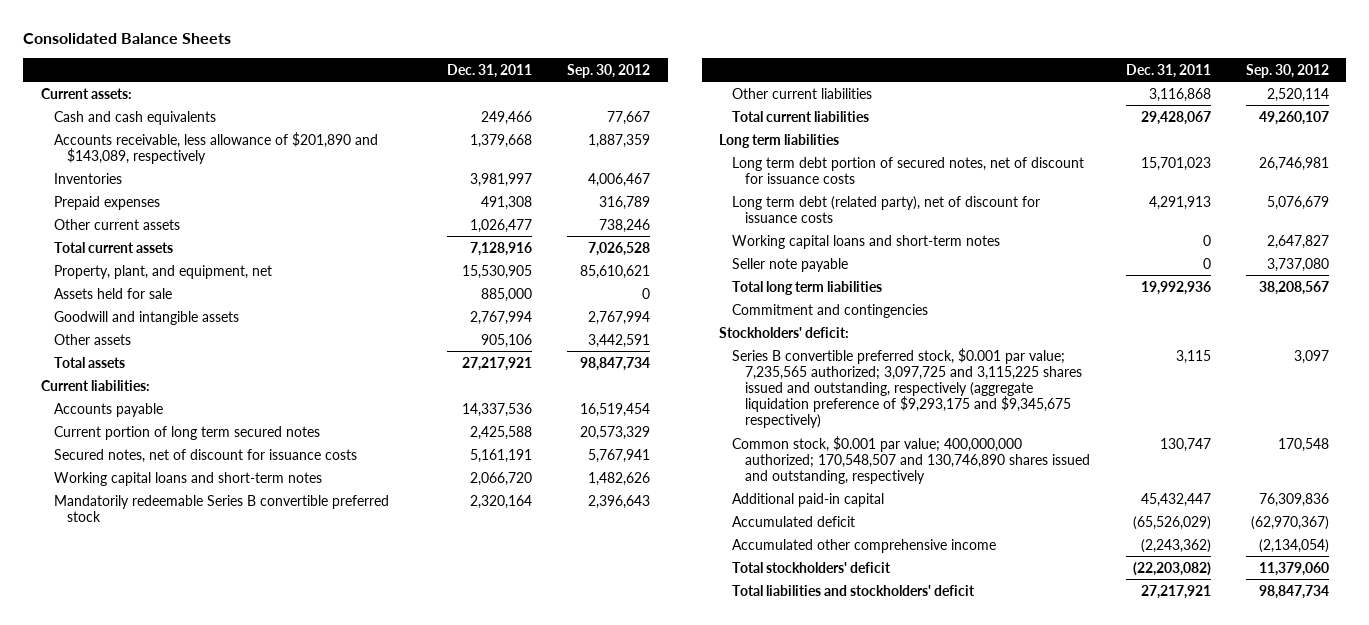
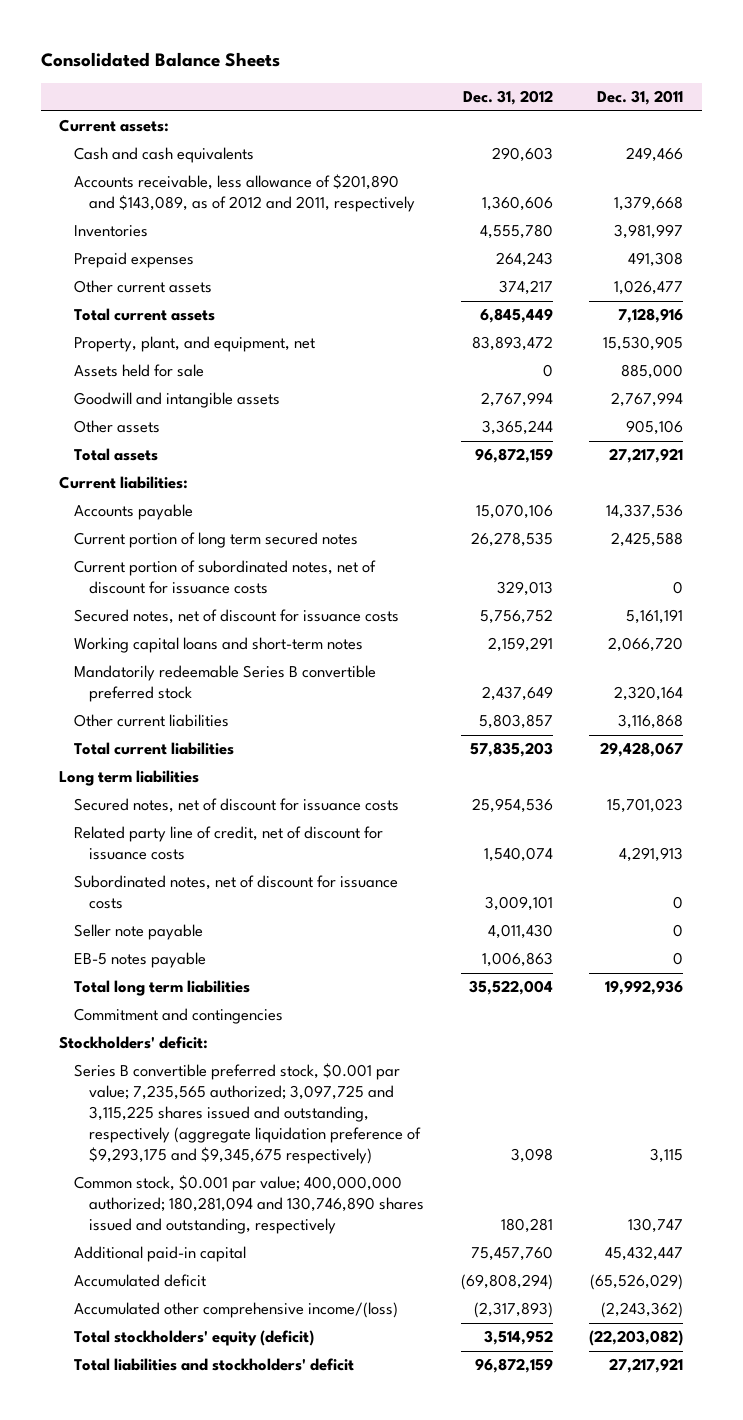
[566,63,650,78] Sep. 30, 2012 -> none
none -> [462,90,553,106] Dec. 31, 2012
[53,131,378,164] Accounts receivable, less allowance of $201,890 and $143,089, respectively -> [74,174,415,213] Accounts receivable, less allowance of $201,890 and $143,089, as of 2012 and 2011, respectively
none -> [74,560,377,595] Current portion of subordinated notes, net of discount for issuance costs
[732,234,1001,249] Working capital loans and short-term notes -> none
[732,156,1085,184] Long term debt portion of secured notes, net of discount for issuance costs -> [74,798,400,814] Secured notes, net of discount for issuance costs
[732,195,1041,223] Long term debt (related party), net of discount for issuance costs -> [74,826,384,861] Related party line of credit, net of discount for issuance costs
none -> [74,875,399,910] Subordinated notes, net of discount for issuance costs
none -> [74,952,207,969] EB-5 notes payable
[732,435,1091,484] Common stock, $0.001 par value; 400,000,000 authorized; 170,548,507 and 130,746,890 shares issued and outstanding, respectively -> [74,1175,424,1235] Common stock, $0.001 par value; 400,000,000 authorized; 180,281,094 and 130,746,890 shares issued and outstanding, respectively
[732,538,997,553] Accumulated other comprehensive income -> [74,1302,399,1319] Accumulated other comprehensive income/(loss)
[732,561,892,573] Total stockholders' deficit -> [74,1330,315,1347] Total stockholders' equity (deficit)

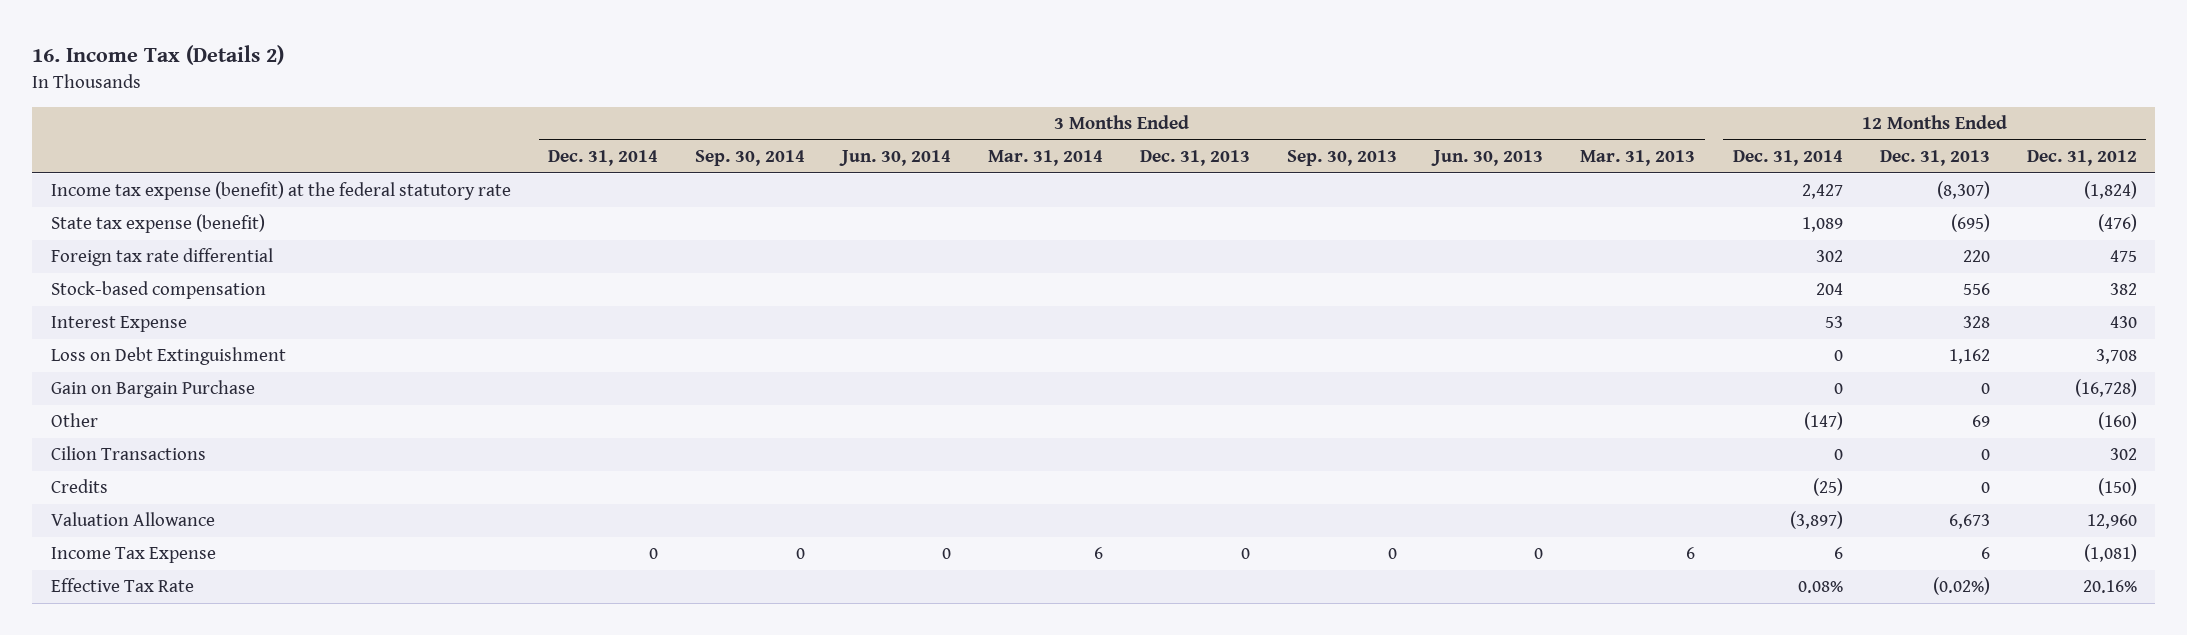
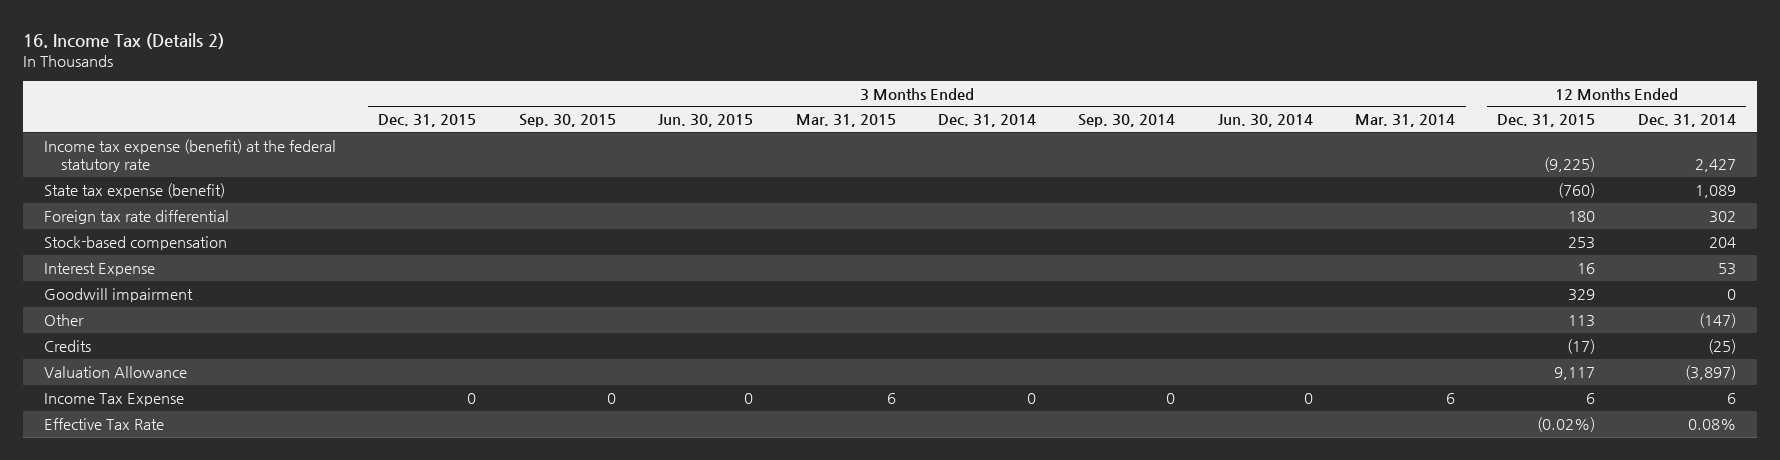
[1140,150,1251,167] Dec. 31, 2013 -> none
[1287,150,1398,167] Sep. 30, 2013 -> none
[1431,150,1544,167] Jun. 30, 2013 -> none
[1580,150,1696,167] Mar. 31, 2013 -> none
[1879,150,1990,167] Dec. 31, 2013 -> none
[2026,150,2137,167] Dec. 31, 2012 -> none
none -> [378,114,477,128] Dec. 31, 2015
none -> [518,114,616,128] Sep. 30, 2015
none -> [658,114,754,128] Jun. 30, 2015
none -> [795,114,896,128] Mar. 31, 2015
none -> [1497,114,1596,128] Dec. 31, 2015
[50,347,286,366] Loss on Debt Extinguishment -> none
[50,380,255,399] Gain on Bargain Purchase -> none
none -> [44,287,194,302] Goodwill impairment
[50,446,206,461] Cilion Transactions -> none

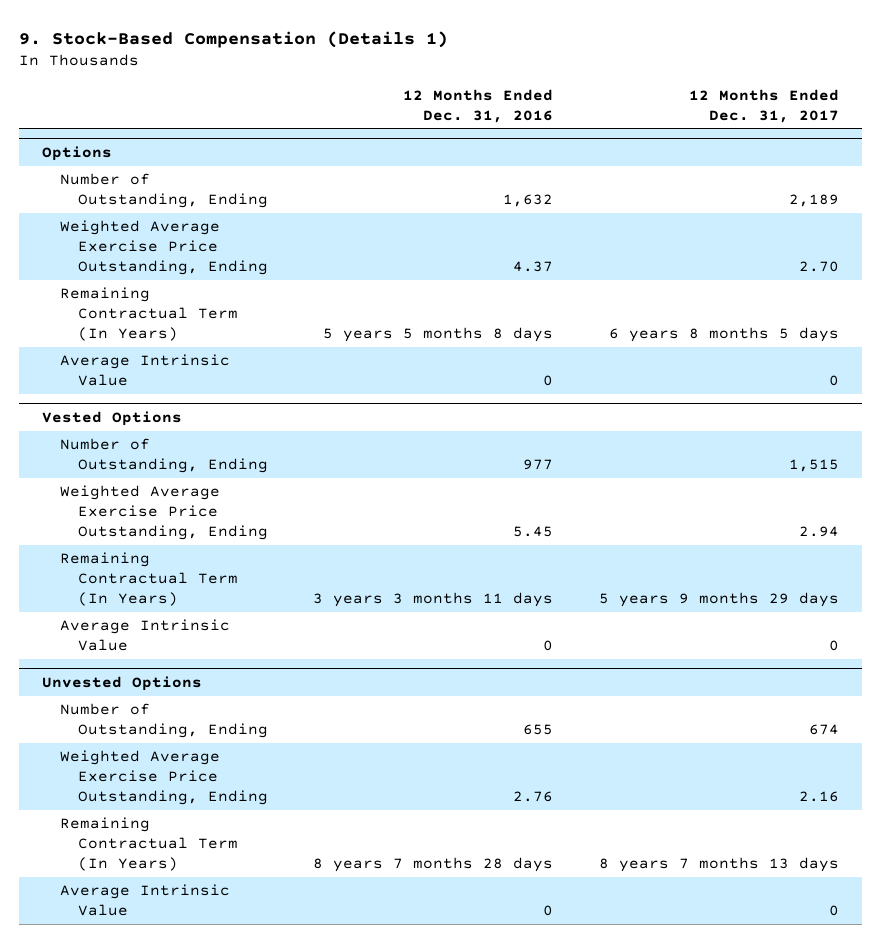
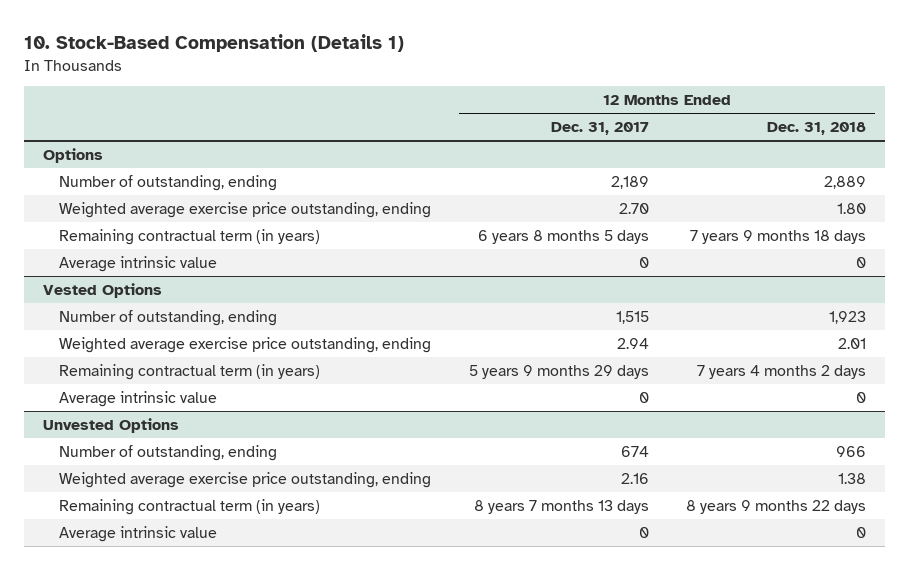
[19,31,449,49] 9. Stock-Based Compensation (Details 1) -> [24,34,405,53] 10. Stock-Based Compensation (Details 1)
[403,88,554,123] 12 Months Ended Dec. 31, 2016 -> none
none -> [766,122,866,136] Dec. 31, 2018
[59,173,268,209] Number of Outstanding, Ending -> [59,174,278,191] Number of outstanding, ending
[59,220,268,276] Weighted Average Exercise Price Outstanding, Ending -> [59,201,432,218] Weighted average exercise price outstanding, ending
[59,287,238,342] Remaining Contractual Term (In Years) -> [59,228,321,245] Remaining contractual term (in years)
[59,354,230,387] Average Intrinsic Value -> [59,255,218,272] Average intrinsic value
[59,438,268,474] Number of Outstanding, Ending -> [59,309,278,326] Number of outstanding, ending
[59,485,268,541] Weighted Average Exercise Price Outstanding, Ending -> [59,336,432,353] Weighted average exercise price outstanding, ending
[59,552,238,607] Remaining Contractual Term (In Years) -> [59,363,321,380] Remaining contractual term (in years)
[59,619,230,652] Average Intrinsic Value -> [59,390,218,407] Average intrinsic value
[59,703,268,739] Number of Outstanding, Ending -> [59,444,278,461] Number of outstanding, ending
[59,750,268,806] Weighted Average Exercise Price Outstanding, Ending -> [59,471,432,488] Weighted average exercise price outstanding, ending
[59,817,238,872] Remaining Contractual Term (In Years) -> [59,498,321,515] Remaining contractual term (in years)
[59,884,230,917] Average Intrinsic Value -> [59,525,218,542] Average intrinsic value

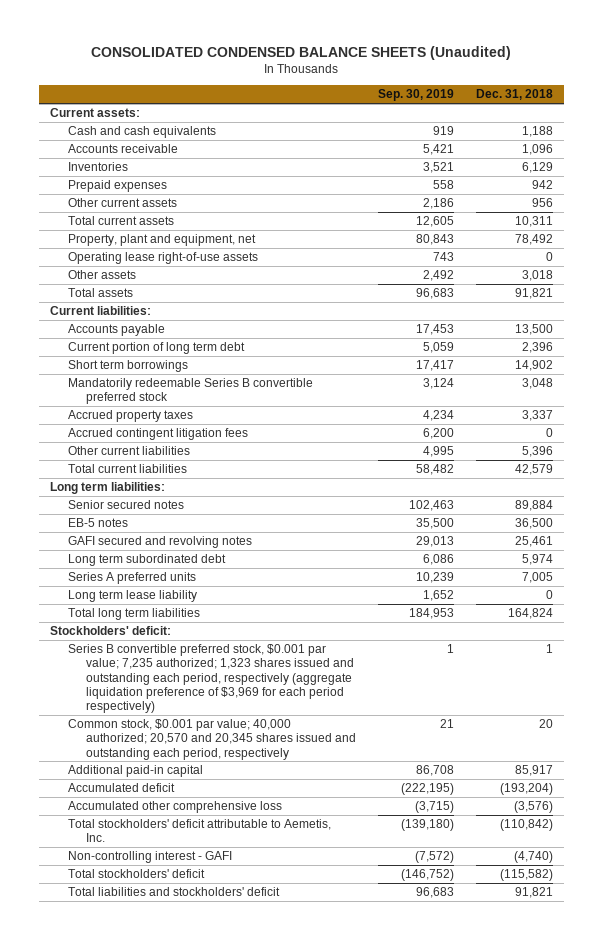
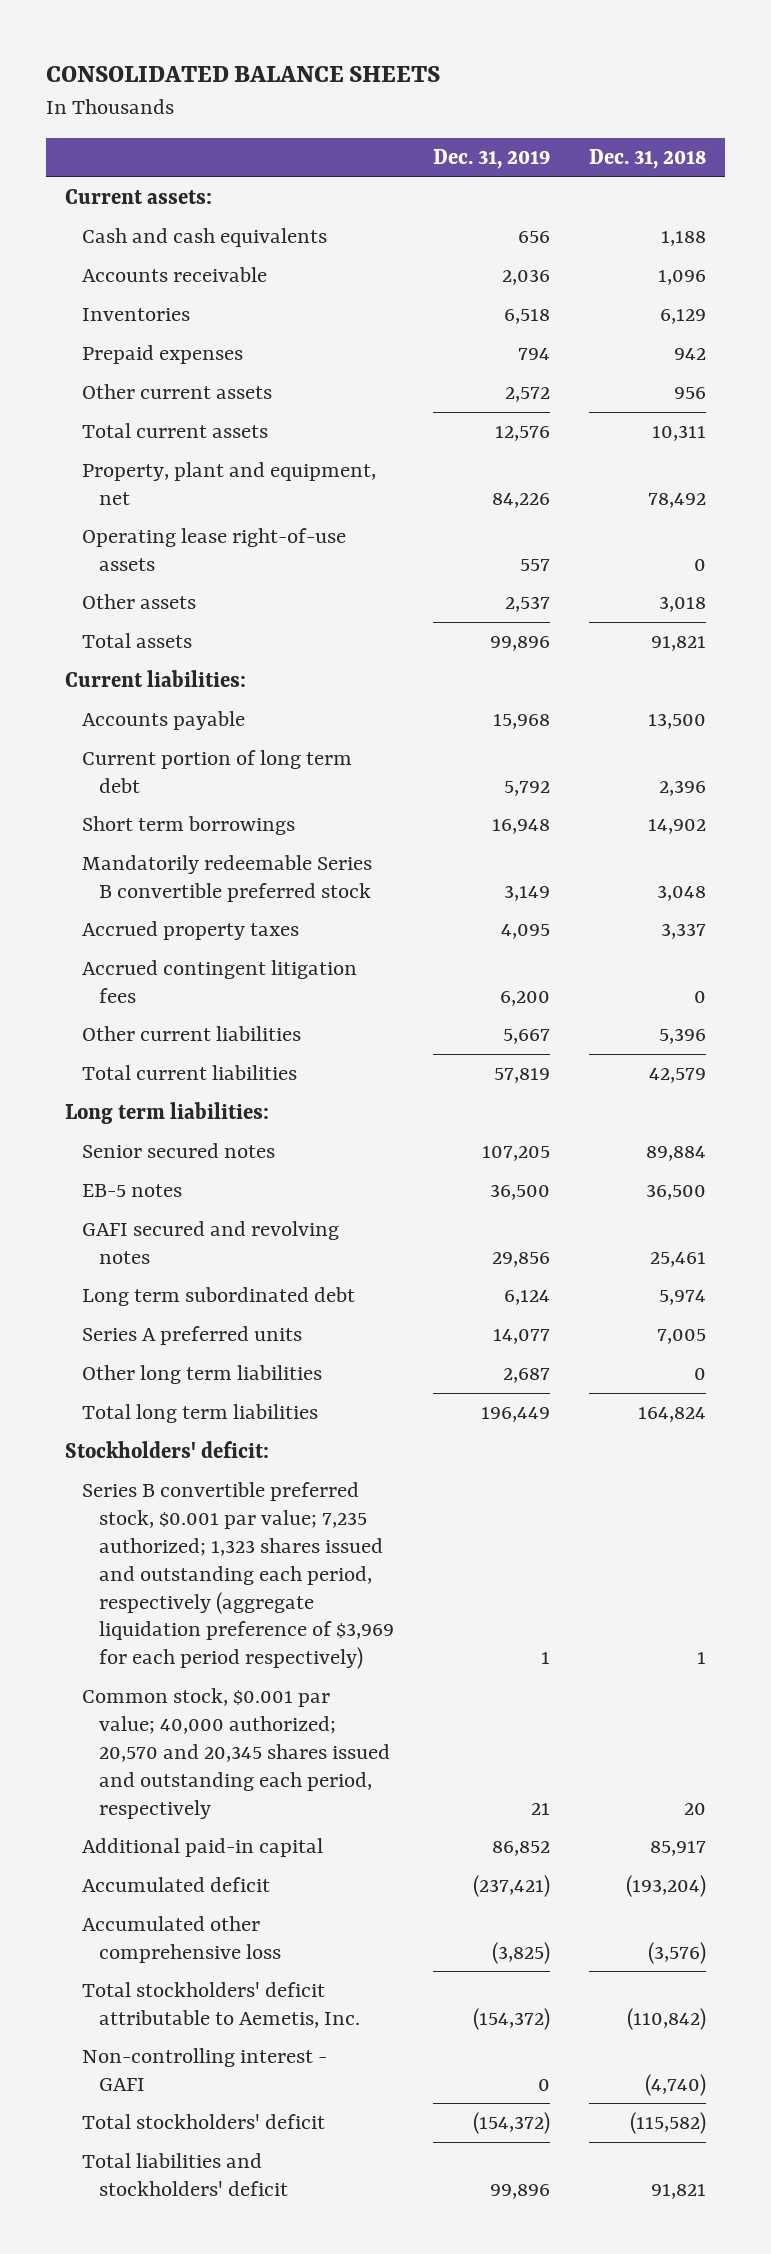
[91,46,512,61] CONSOLIDATED CONDENSED BALANCE SHEETS (Unaudited) -> [45,66,440,83] CONSOLIDATED BALANCE SHEETS
[377,89,454,102] Sep. 30, 2019 -> none
none -> [432,149,550,170] Dec. 31, 2019
[67,590,197,603] Long term lease liability -> none
none -> [81,1365,322,1385] Other long term liabilities

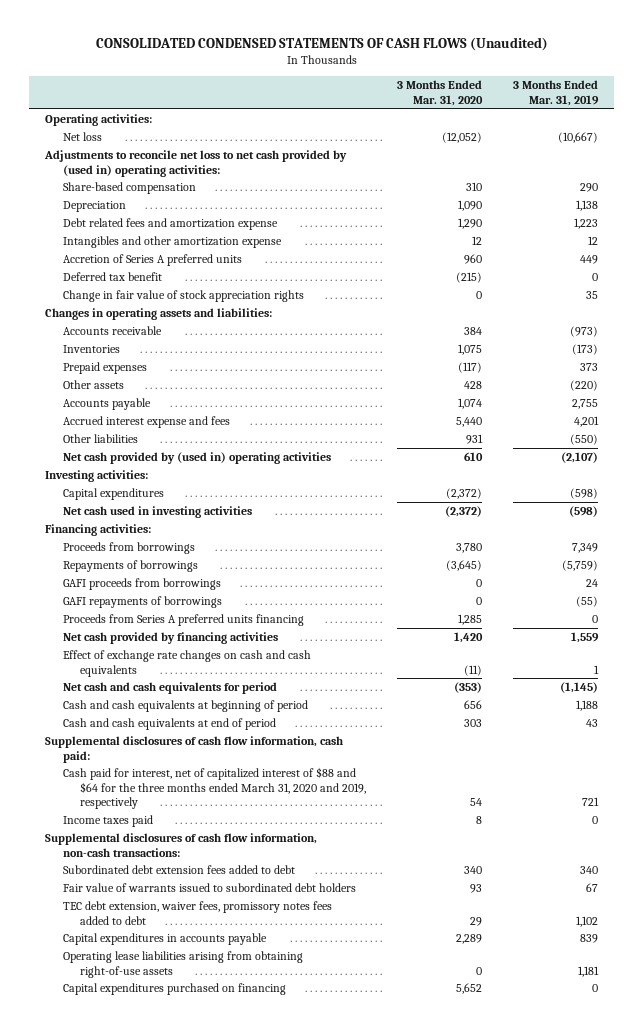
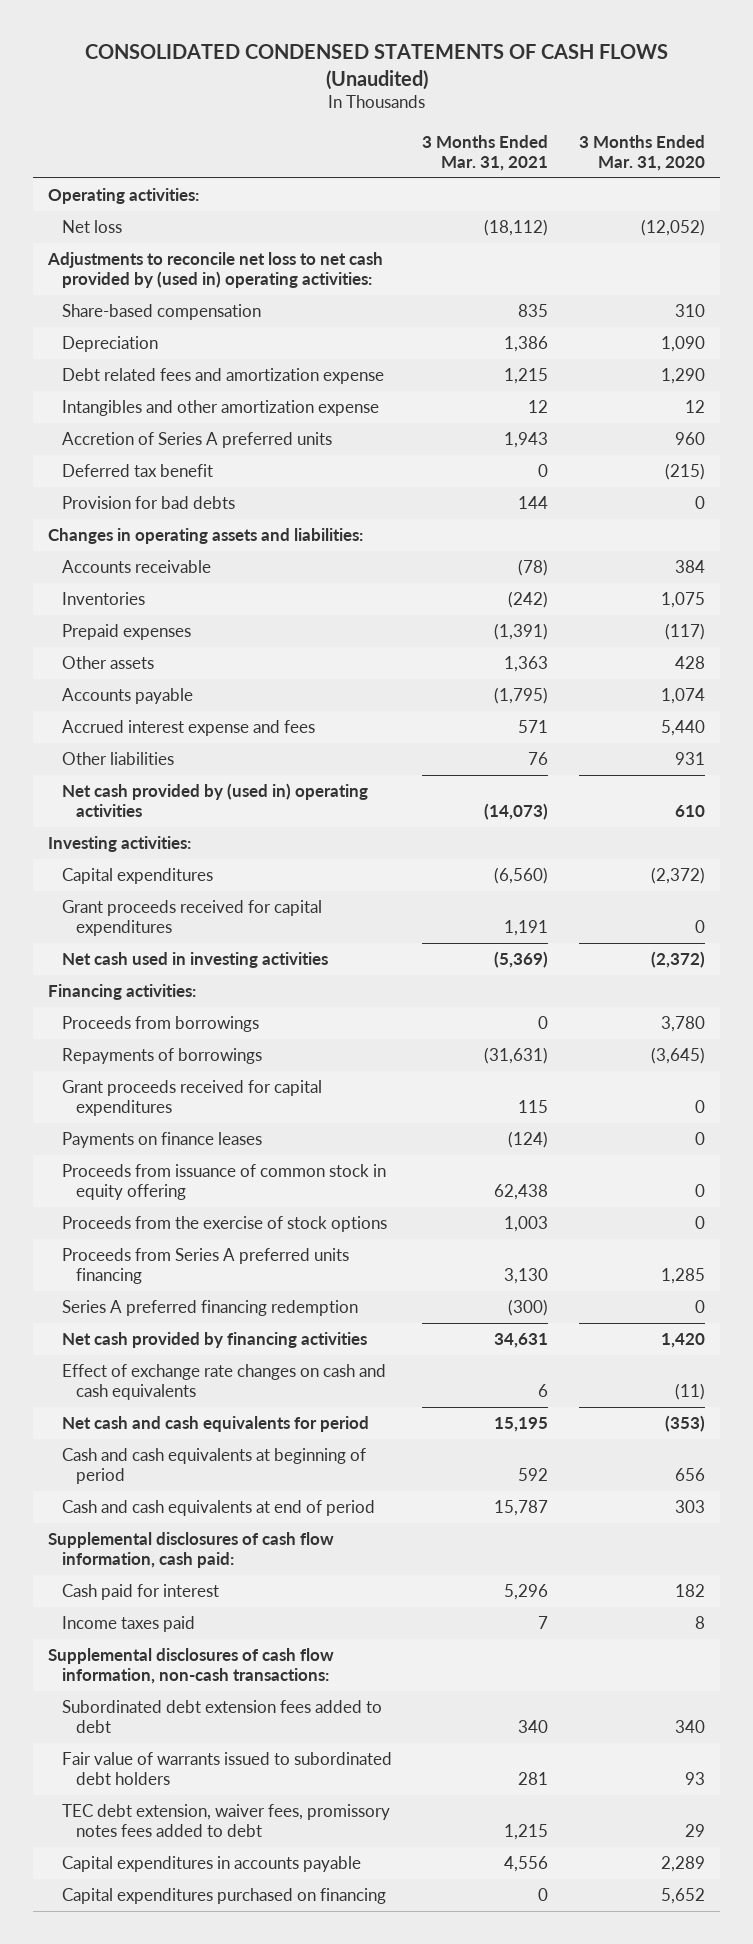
[513,80,600,106] 3 Months Ended Mar. 31, 2019 -> none
none -> [422,134,549,171] 3 Months Ended Mar. 31, 2021
[62,289,304,302] Change in fair value of stock appreciation rights -> none
none -> [62,496,236,510] Provision for bad debts
none -> [62,900,323,937] Grant proceeds received for capital expenditures
[62,577,221,590] GAFI proceeds from borrowings -> none
[62,595,222,608] GAFI repayments of borrowings -> none
none -> [62,1080,323,1117] Grant proceeds received for capital expenditures
none -> [62,1132,263,1149] Payments on finance leases
none -> [62,1164,387,1201] Proceeds from issuance of common stock in equity offering
none -> [62,1216,388,1233] Proceeds from the exercise of stock options
none -> [62,1300,359,1317] Series A preferred financing redemption
[62,766,367,810] Cash paid for interest, net of capitalized interest of $88 and $64 for the three months ended March 31, 2020 and 2019, respectively -> none
none -> [62,1584,220,1601] Cash paid for interest
[62,950,303,978] Operating lease liabilities arising from obtaining right-of-use assets -> none

